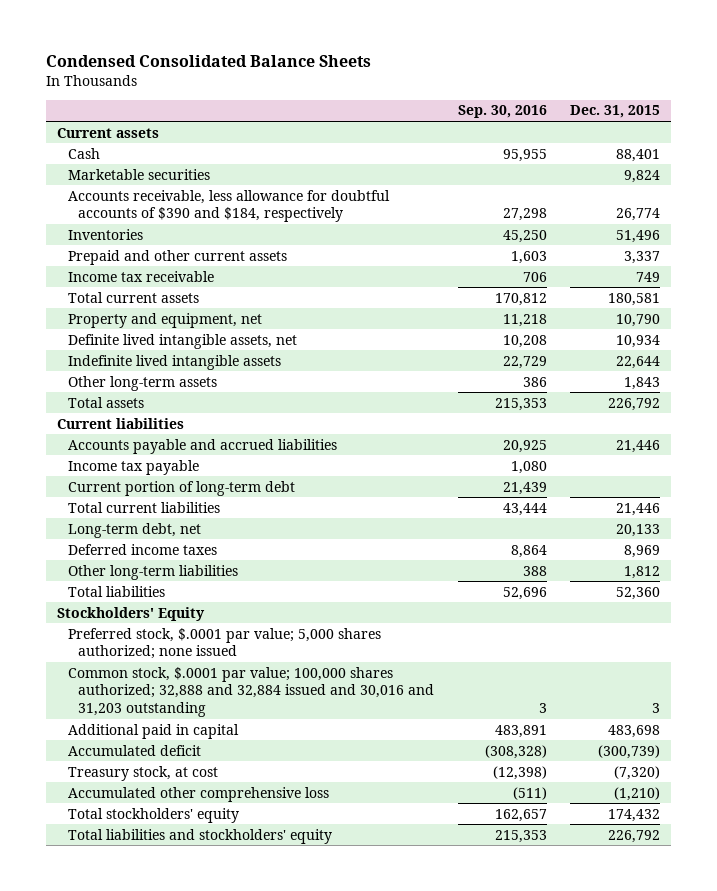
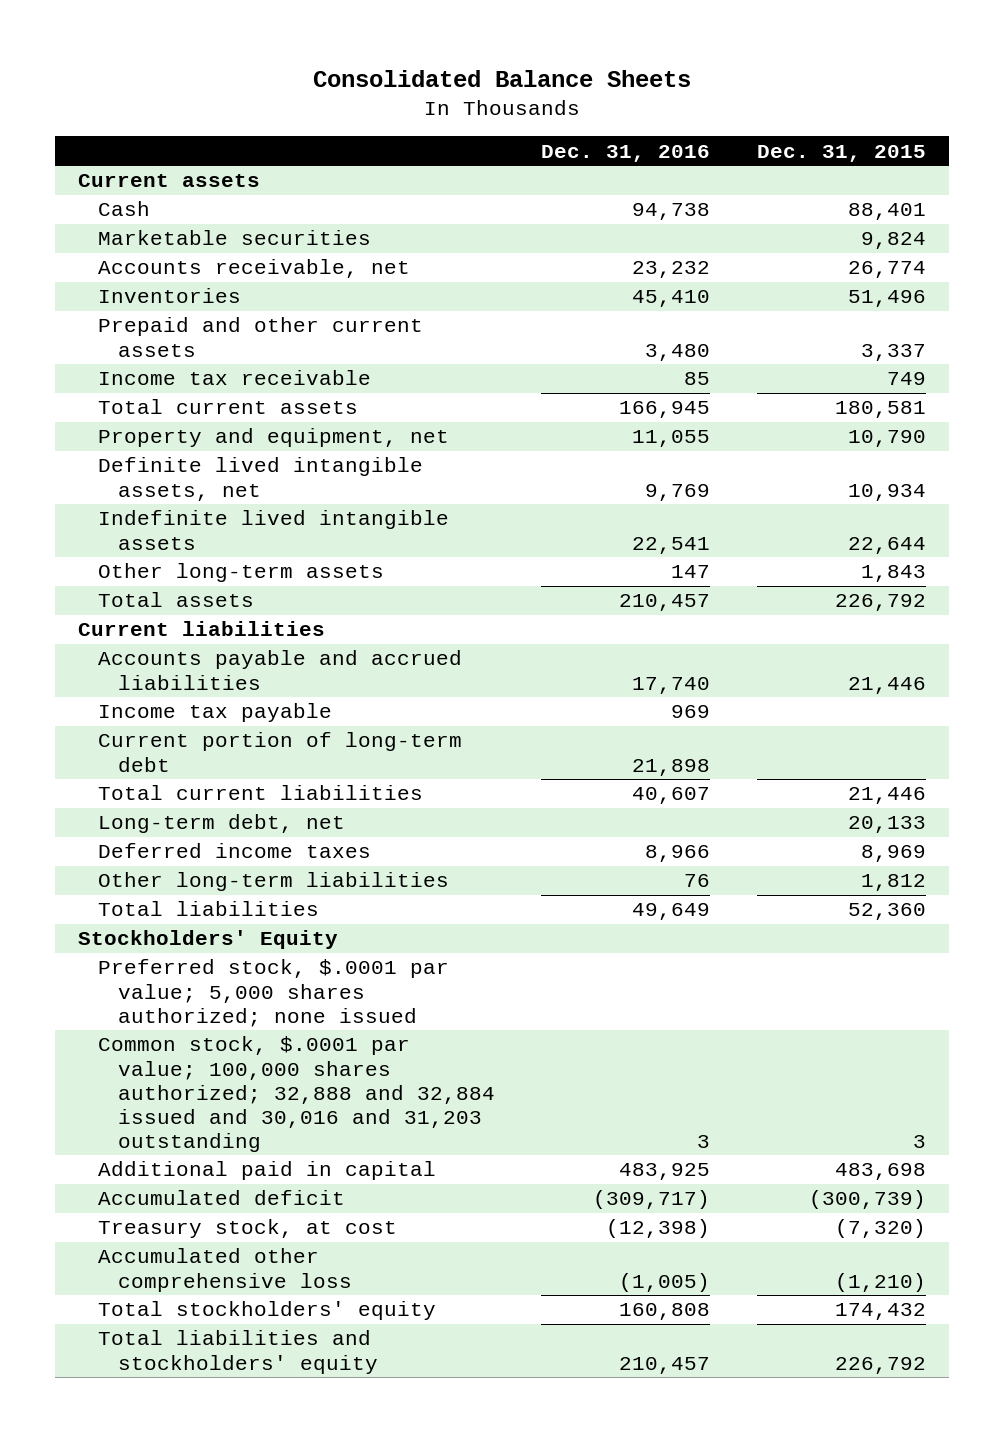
[45,55,371,68] Condensed Consolidated Balance Sheets -> [312,70,691,88] Consolidated Balance Sheets
[457,105,547,119] Sep. 30, 2016 -> none
none -> [541,144,711,162] Dec. 31, 2016
[67,189,390,223] Accounts receivable, less allowance for doubtful accounts of $390 and $184, respectively -> [97,259,410,279] Accounts receivable, net

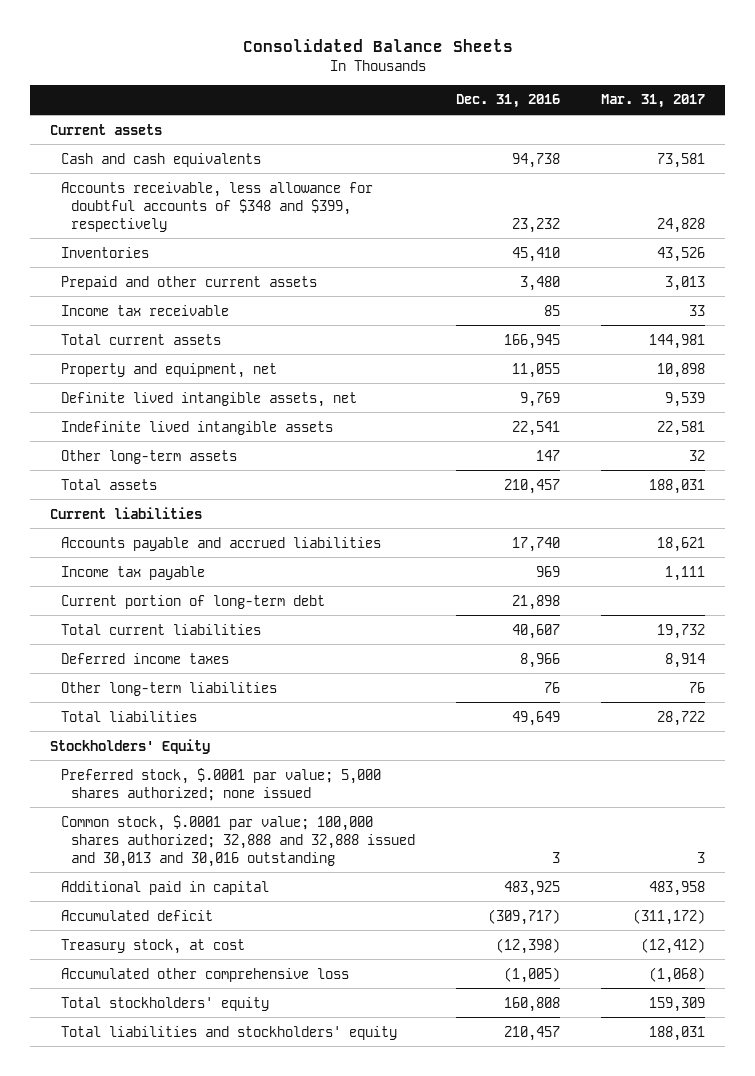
[756,144,926,162] Dec. 31, 2015 -> none
none -> [601,94,706,109] Mar. 31, 2017
[97,230,371,246] Marketable securities -> none
[97,201,150,217] Cash -> [60,152,261,167] Cash and cash equivalents
[97,259,410,279] Accounts receivable, net -> [60,181,373,232] Accounts receivable, less allowance for doubtful accounts of $348 and $399, respectively
[97,814,345,834] Long-term debt, net -> none
[97,1036,495,1152] Common stock, $.0001 par value; 100,000 shares authorized; 32,888 and 32,884 issued and 30,016 and 31,203 outstanding -> [60,814,416,867] Common stock, $.0001 par value; 100,000 shares authorized; 32,888 and 32,888 issued and 30,013 and 30,016 outstanding

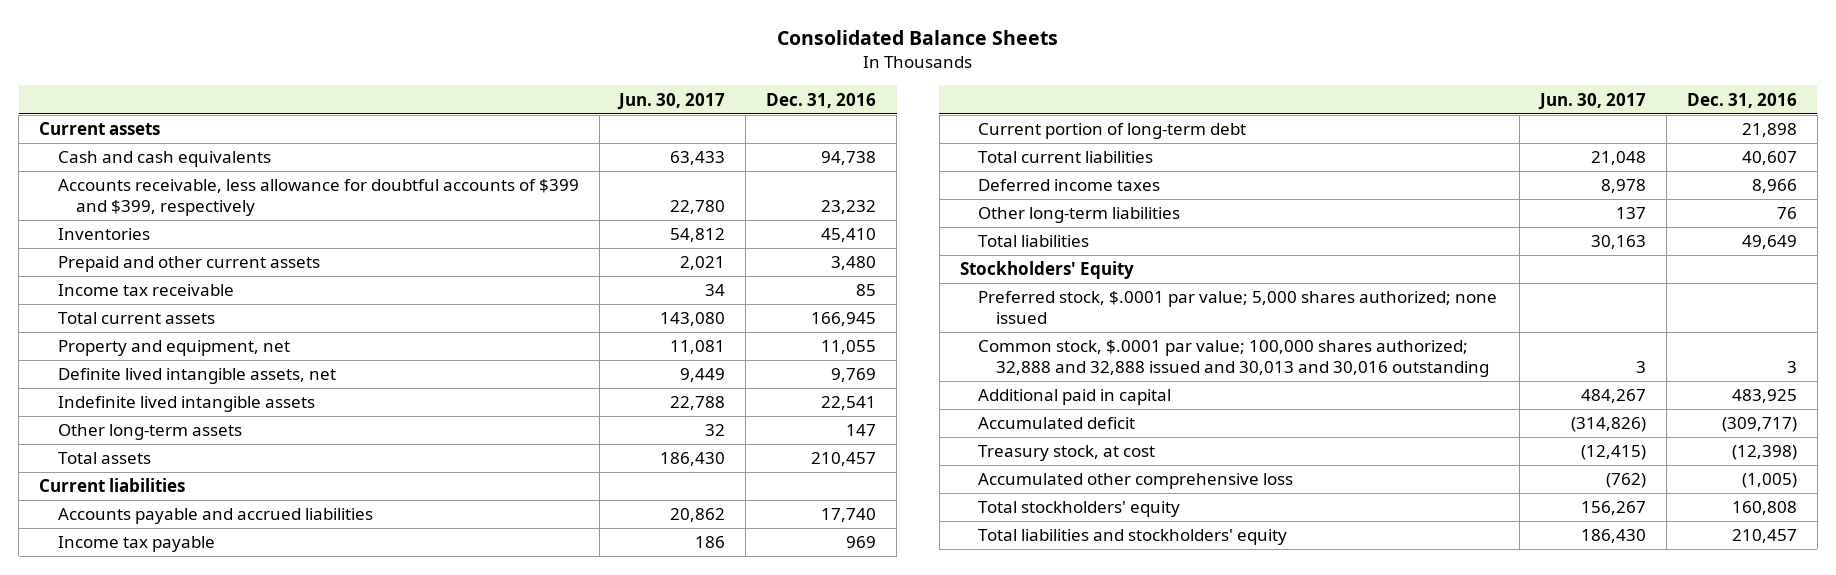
[601,94,706,109] Mar. 31, 2017 -> none
none -> [617,92,726,110] Jun. 30, 2017
[60,181,373,232] Accounts receivable, less allowance for doubtful accounts of $348 and $399, respectively -> [57,179,579,216] Accounts receivable, less allowance for doubtful accounts of $399 and $399, respectively

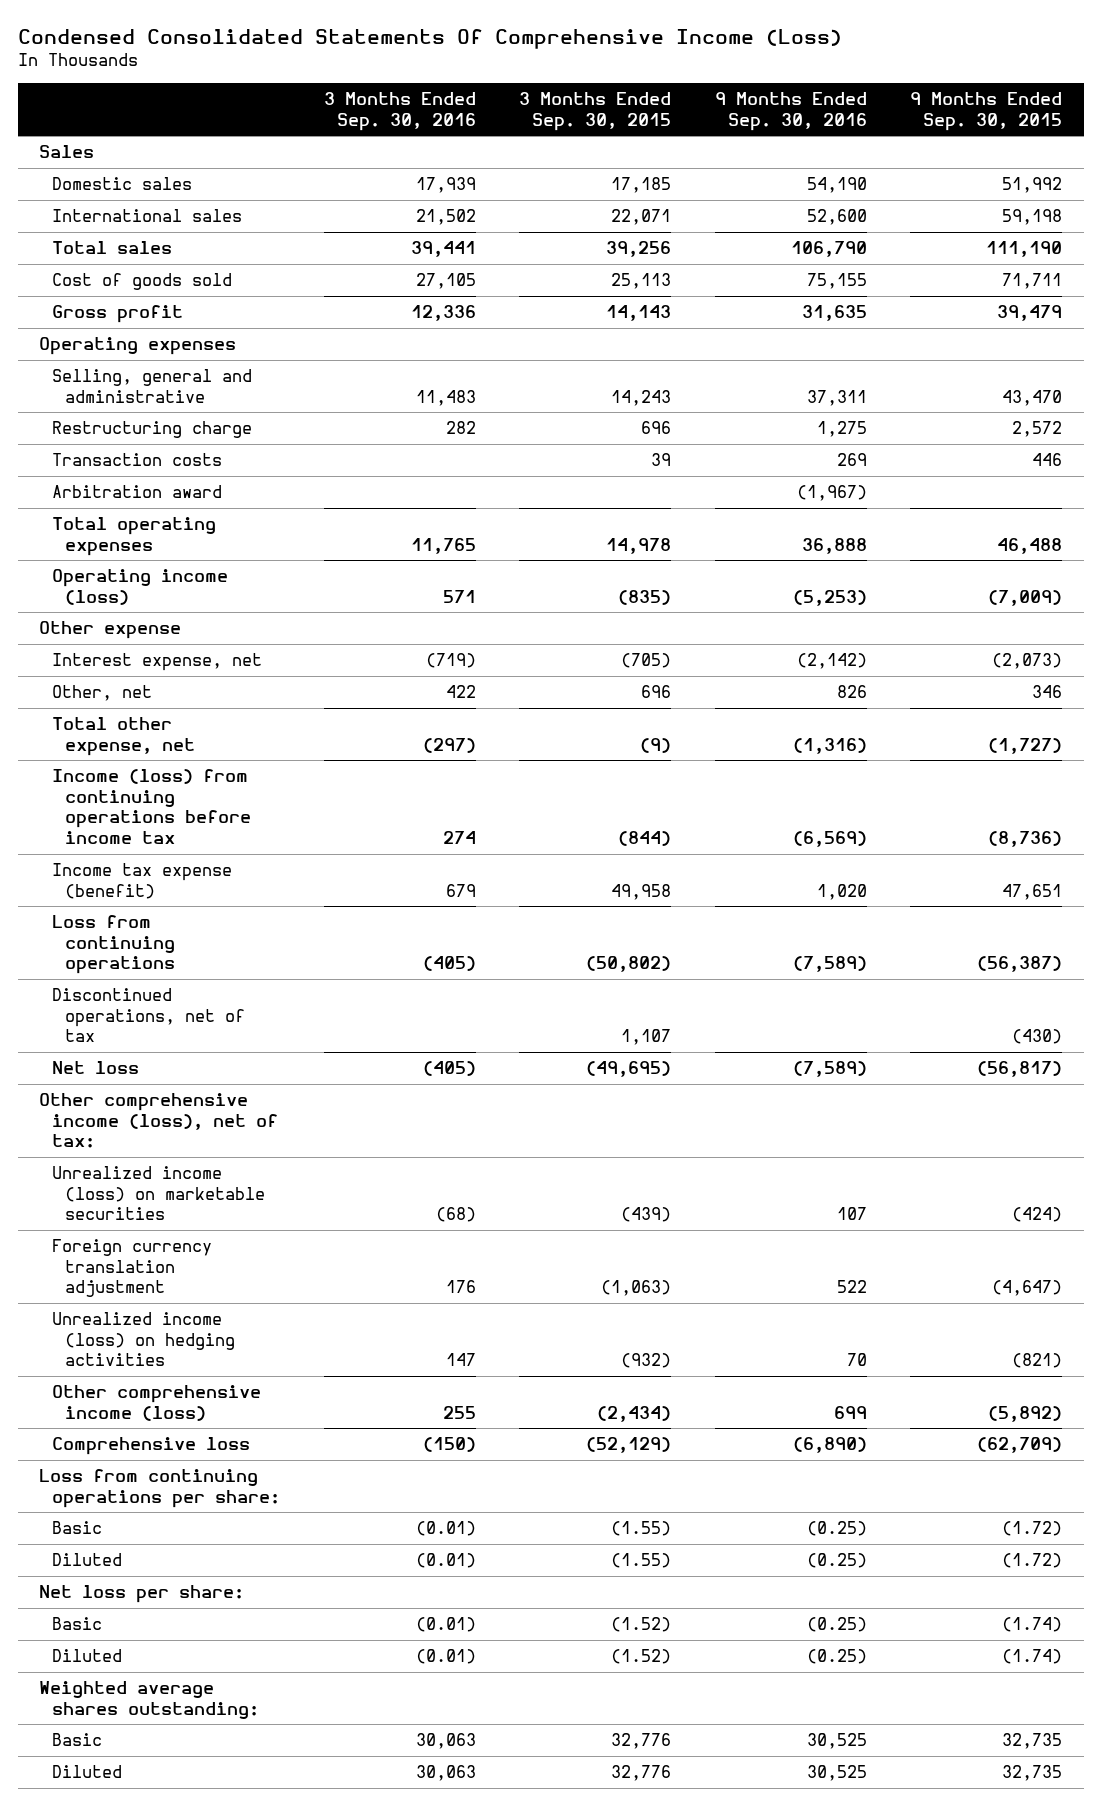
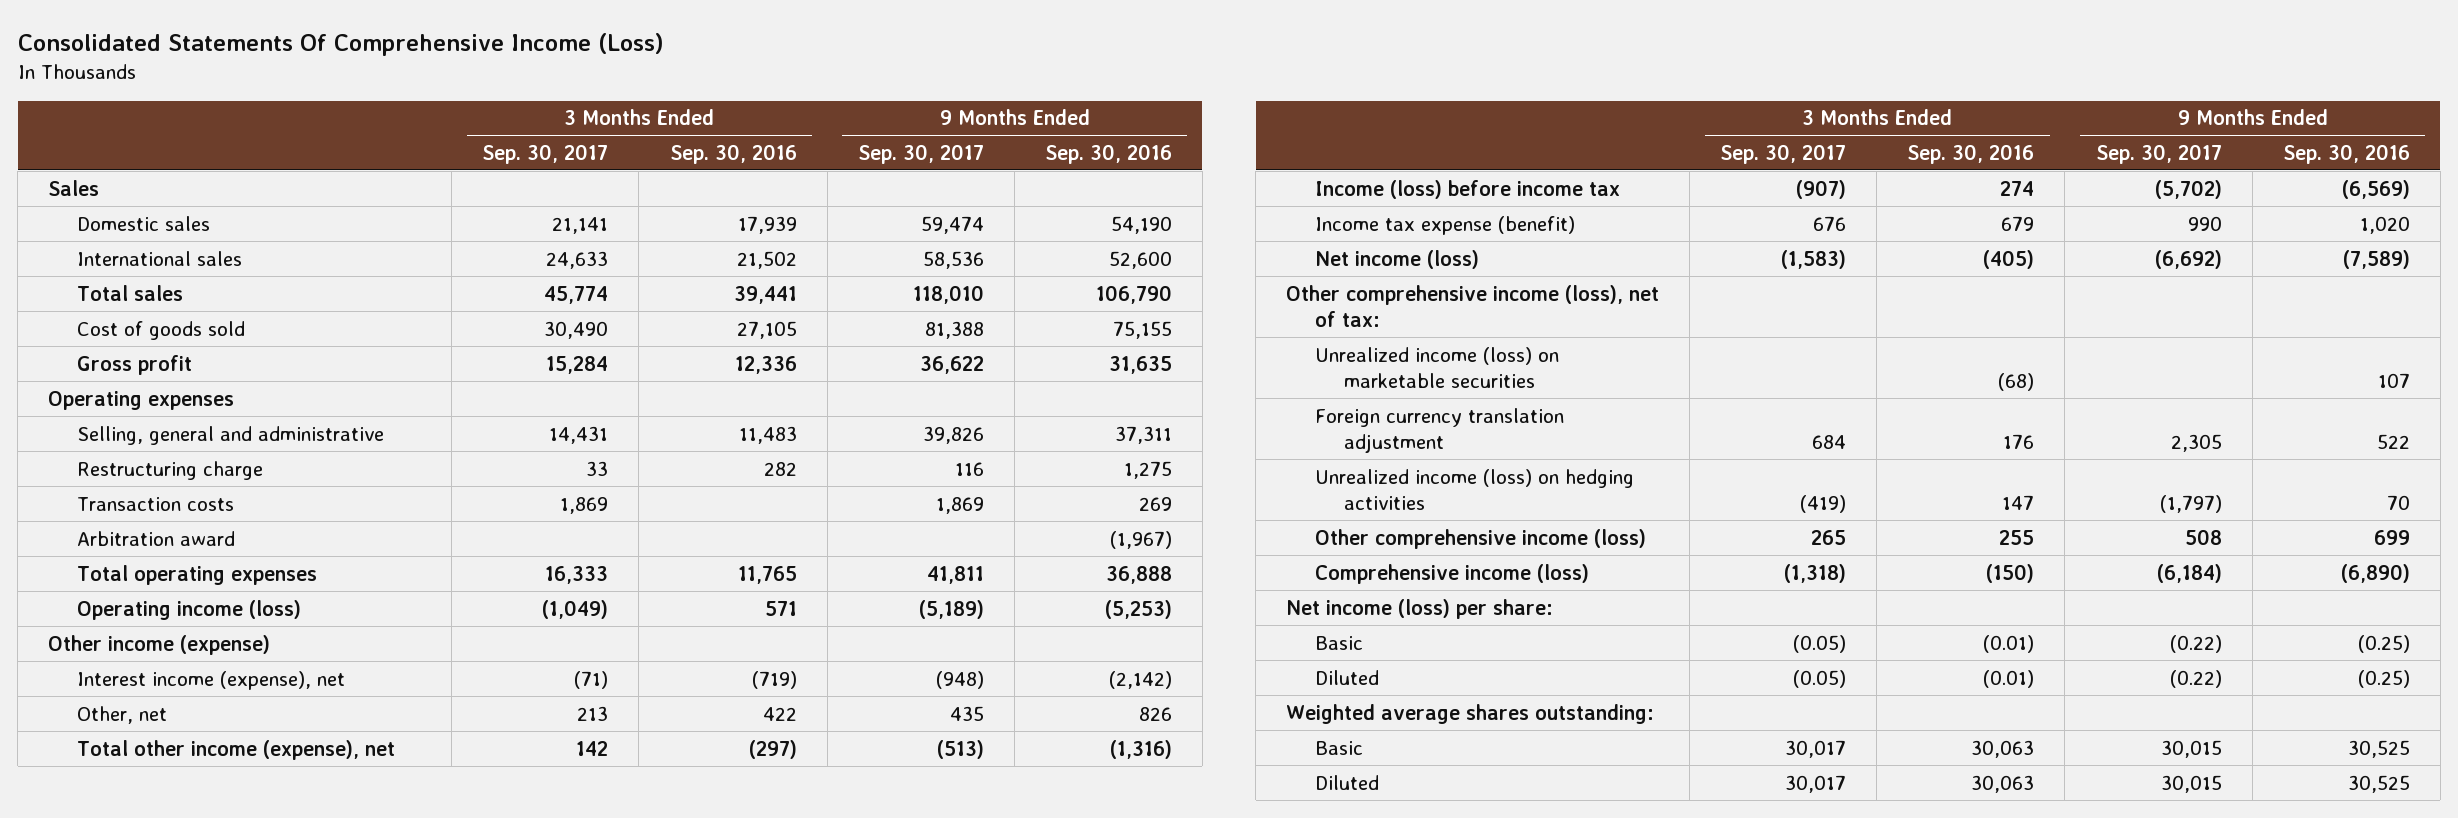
[17,28,842,49] Condensed Consolidated Statements Of Comprehensive Income (Loss) -> [17,32,664,56] Consolidated Statements Of Comprehensive Income (Loss)
[519,91,672,131] 3 Months Ended Sep. 30, 2015 -> none
[910,91,1063,131] 9 Months Ended Sep. 30, 2015 -> none
none -> [482,143,609,164] Sep. 30, 2017
none -> [857,143,984,164] Sep. 30, 2017
[39,621,182,640] Other expense -> [48,634,271,655] Other income (expense)
[52,653,263,672] Interest expense, net -> [77,670,346,690] Interest income (expense), net
[52,717,196,756] Total other expense, net -> [77,739,396,760] Total other income (expense), net
[52,769,252,845] Income (loss) from continuing operations before income tax -> [1314,179,1620,199] Income (loss) before income tax
[52,915,176,975] Loss from continuing operations -> none
[52,988,246,1043] Discontinued operations, net of tax -> none
[52,1061,140,1075] Net loss -> [1314,249,1479,269] Net income (loss)
[39,1469,281,1508] Loss from continuing operations per share: -> none
[52,1521,103,1535] Basic -> none
[52,1553,123,1567] Diluted -> none
[52,1437,251,1456] Comprehensive loss -> [1314,563,1589,584] Comprehensive income (loss)
[39,1585,245,1604] Net loss per share: -> [1286,598,1554,619] Net income (loss) per share:

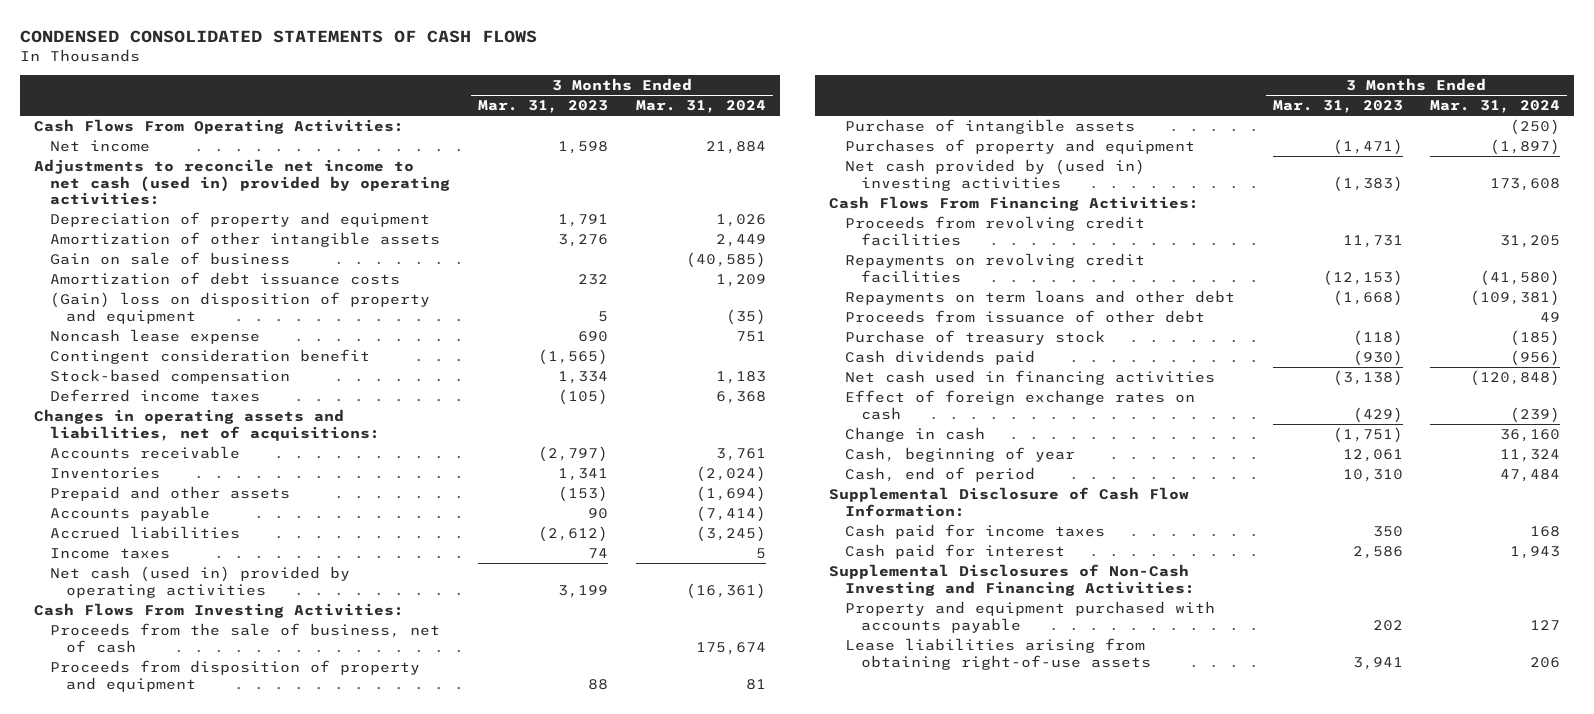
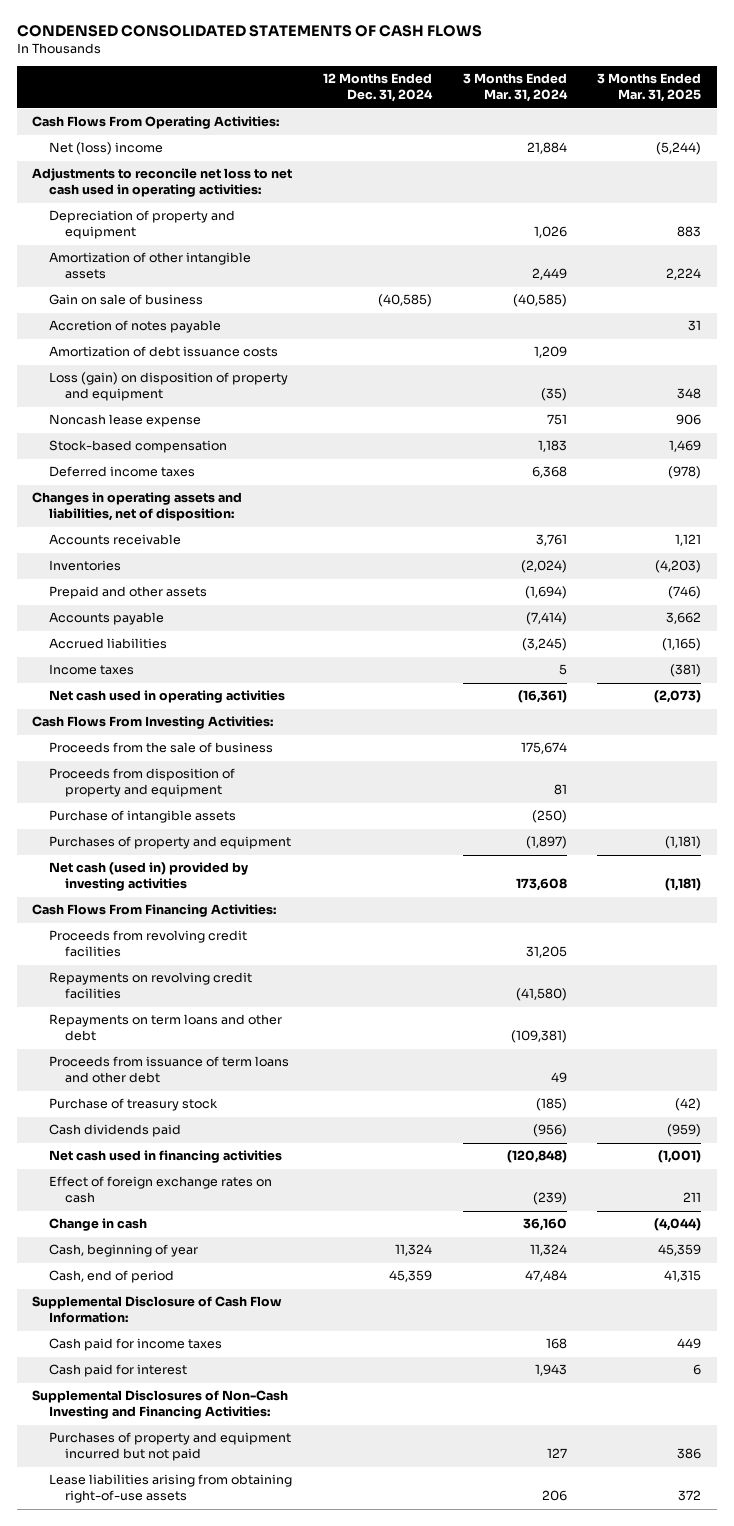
[477,100,608,114] Mar. 31, 2023 -> none
none -> [322,73,433,103] 12 Months Ended Dec. 31, 2024
none -> [597,73,702,103] 3 Months Ended Mar. 31, 2025
[49,140,150,153] Net income -> [48,142,163,156] Net (loss) income
[33,159,450,206] Adjustments to reconcile net income to net cash (used in) provided by operating activities: -> [32,168,293,198] Adjustments to reconcile net loss to net cash used in operating activities:
none -> [48,320,221,334] Accretion of notes payable
[49,292,430,324] (Gain) loss on disposition of property and equipment -> [48,372,288,402] Loss (gain) on disposition of property and equipment
[49,349,370,365] Contingent consideration benefit -> none
[33,409,380,441] Changes in operating assets and liabilities, net of acquisitions: -> [32,492,243,522] Changes in operating assets and liabilities, net of disposition:
[49,566,350,598] Net cash (used in) provided by operating activities -> [48,690,285,704] Net cash used in operating activities
[49,623,440,653] Proceeds from the sale of business, net of cash -> [48,742,273,754] Proceeds from the sale of business
[844,159,1145,191] Net cash provided by (used in) investing activities -> [48,862,248,892] Net cash (used in) provided by investing activities
[844,310,1205,324] Proceeds from issuance of other debt -> [48,1056,289,1084] Proceeds from issuance of term loans and other debt
[844,601,1215,633] Property and equipment purchased with accounts payable -> [48,1432,291,1462] Purchases of property and equipment incurred but not paid

